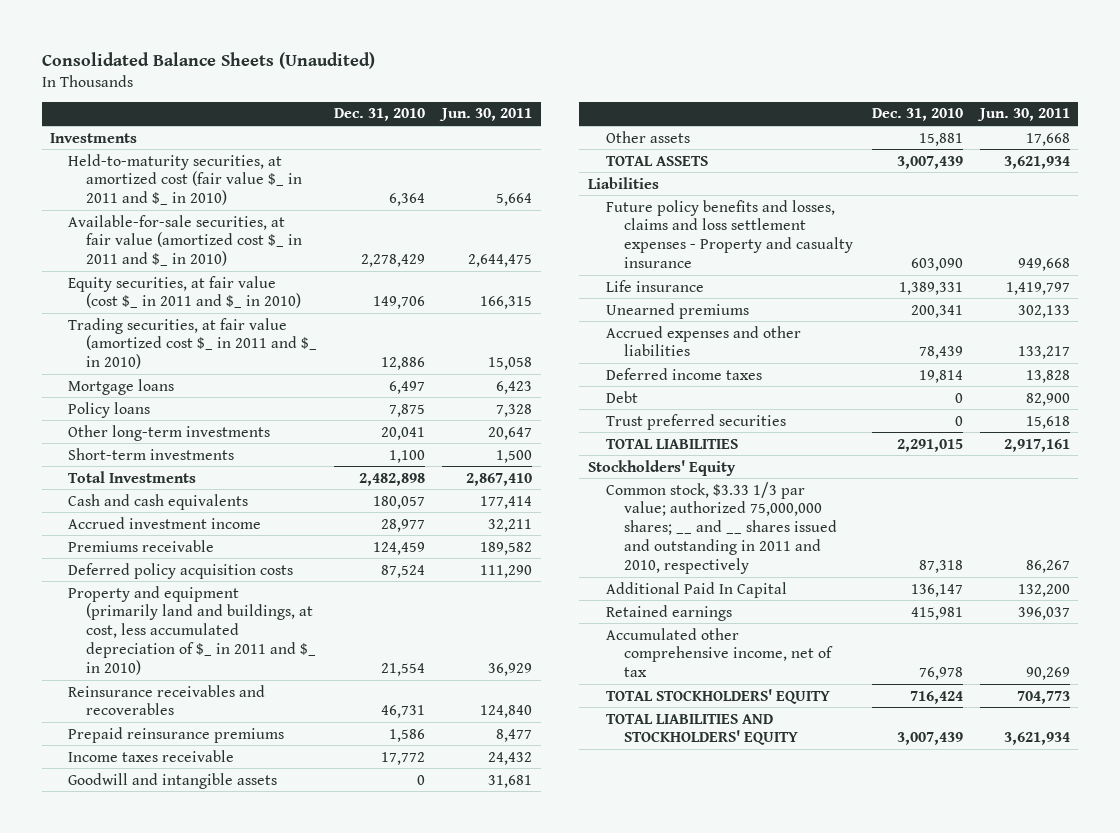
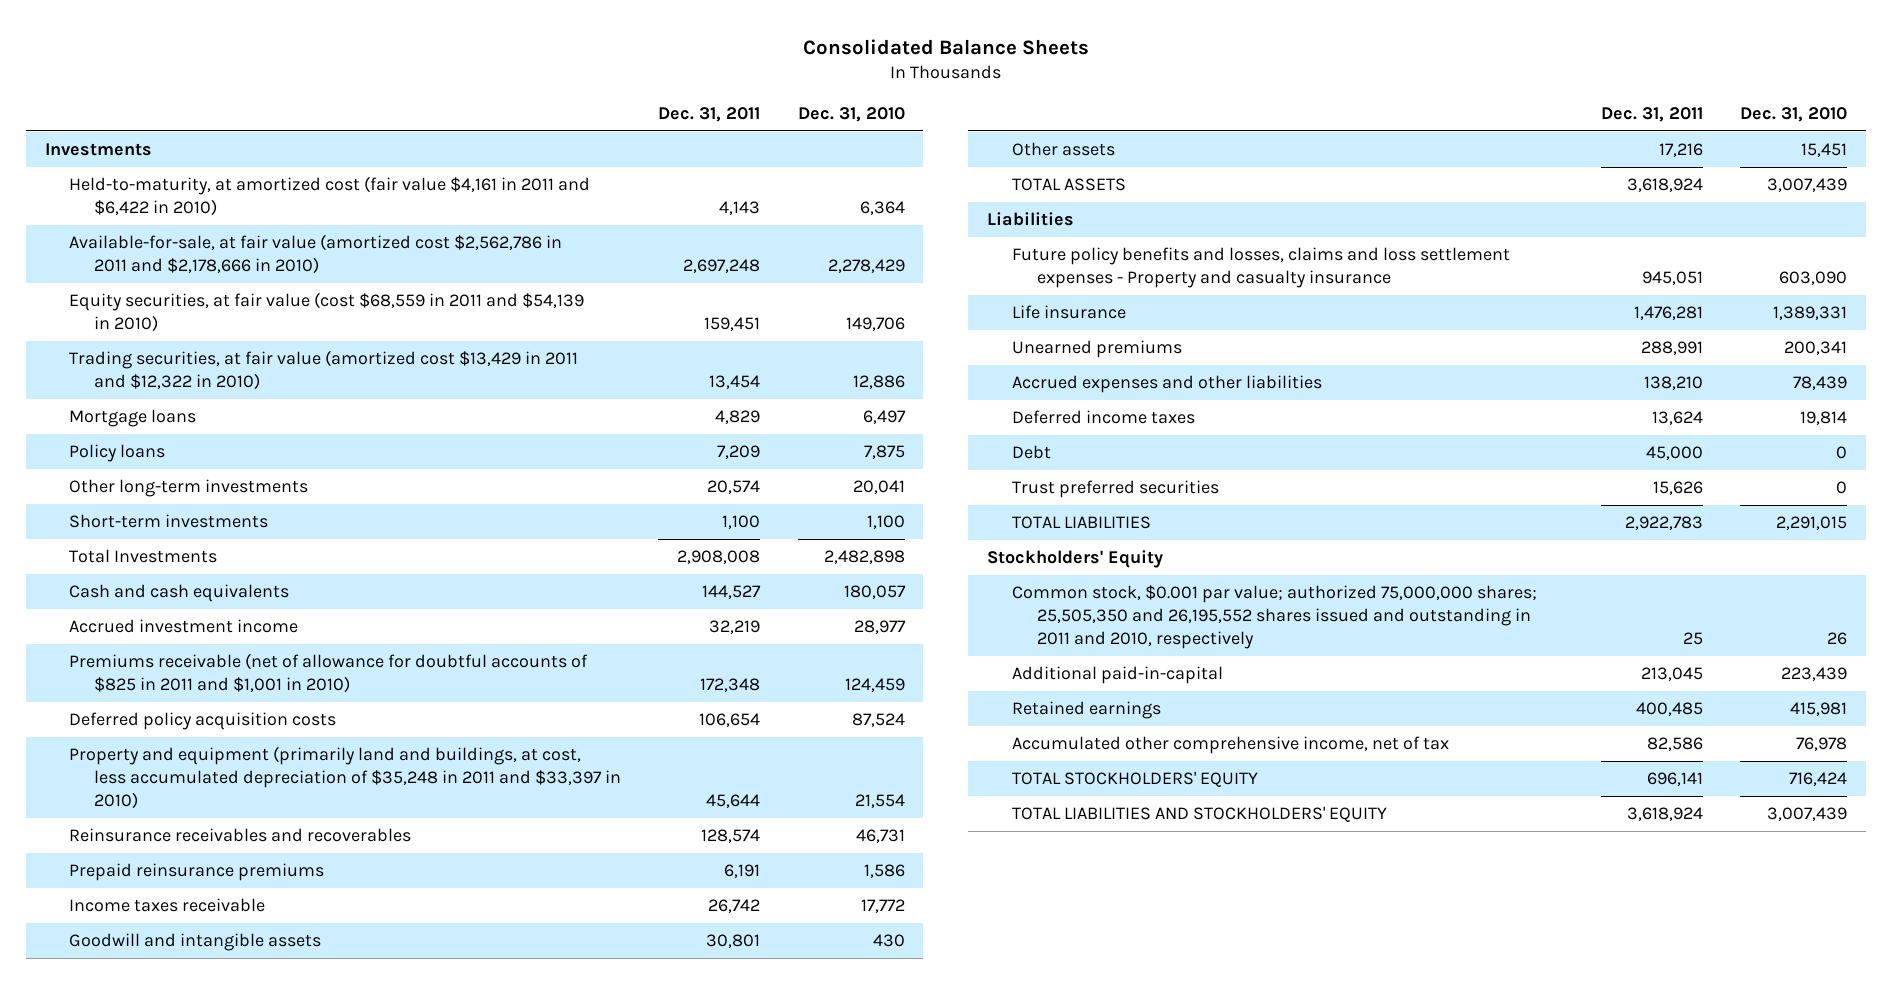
[41,51,375,69] Consolidated Balance Sheets (Unaudited) -> [802,38,1089,55] Consolidated Balance Sheets
[439,108,533,122] Jun. 30, 2011 -> none
none -> [658,107,761,123] Dec. 31, 2011
[68,153,303,206] Held-to-maturity securities, at amortized cost (fair value $_ in 2011 and $_ in 2010) -> [69,175,591,217] Held-to-maturity, at amortized cost (fair value $4,161 in 2011 and $6,422 in 2010)
[68,214,303,267] Available-for-sale securities, at fair value (amortized cost $_ in 2011 and $_ in 2010) -> [69,233,563,275] Available-for-sale, at fair value (amortized cost $2,562,786 in 2011 and $2,178,666 in 2010)
[68,275,302,309] Equity securities, at fair value (cost $_ in 2011 and $_ in 2010) -> [69,291,585,333] Equity securities, at fair value (cost $68,559 in 2011 and $54,139 in 2010)
[68,317,318,370] Trading securities, at fair value (amortized cost $_ in 2011 and $_ in 2010) -> [69,349,579,391] Trading securities, at fair value (amortized cost $13,429 in 2011 and $12,322 in 2010)
[68,539,215,552] Premiums receivable -> [69,652,589,694] Premiums receivable (net of allowance for doubtful accounts of $825 in 2011 and $1,001 in 2010)
[68,585,317,675] Property and equipment (primarily land and buildings, at cost, less accumulated depreciation of $_ in 2011 and $_ in 2010) -> [69,745,622,810] Property and equipment (primarily land and buildings, at cost, less accumulated depreciation of $35,248 in 2011 and $33,397 in 2010)
[417,774,426,785] 0 -> [872,933,905,947] 430
[918,132,963,146] 15,881 -> [1801,142,1848,157] 15,451
[605,481,837,574] Common stock, $3.33 1/3 par value; authorized 75,000,000 shares; __ and __ shares issued and outstanding in 2011 and 2010, respectively -> [1011,584,1537,650] Common stock, $0.001 par value; authorized 75,000,000 shares; 25,505,350 and 26,195,552 shares issued and outstanding in 2011 and 2010, respectively
[918,559,963,573] 87,318 -> [1827,632,1848,646] 26
[605,581,787,598] Additional Paid In Capital -> [1011,665,1223,684] Additional paid-in-capital
[910,583,963,597] 136,147 -> [1781,666,1848,681] 223,439

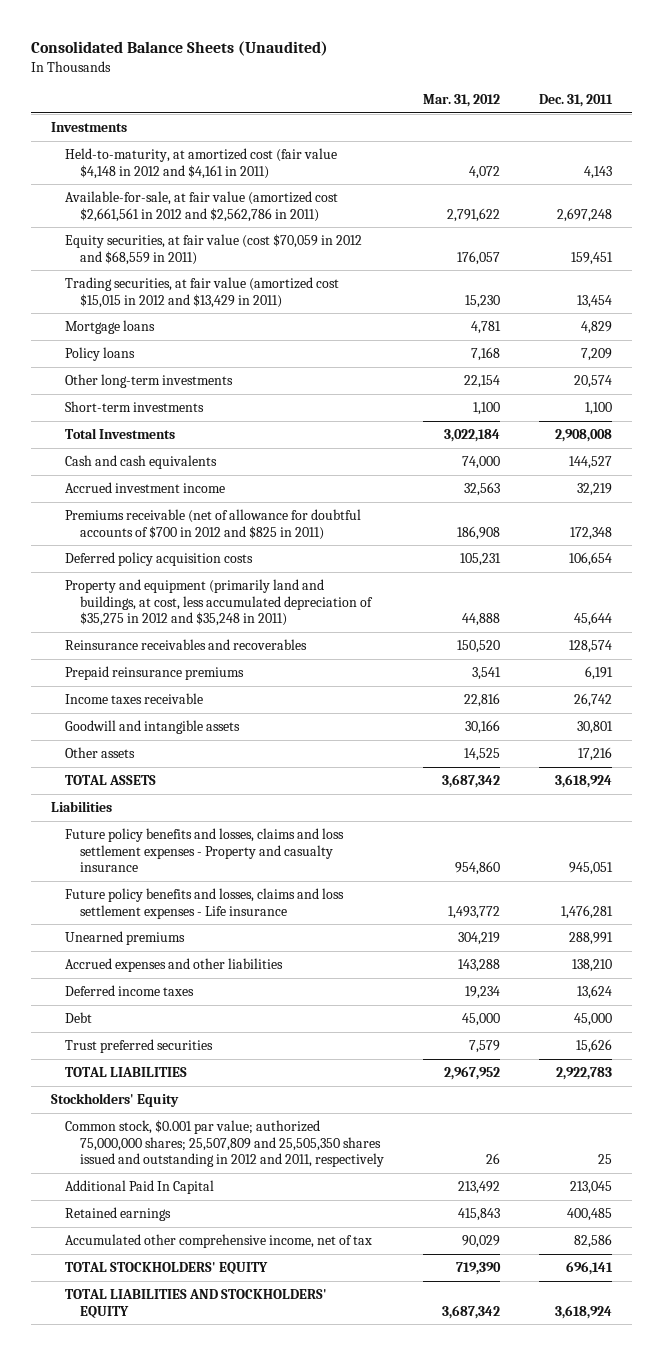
[802,38,1089,55] Consolidated Balance Sheets -> [31,40,329,56] Consolidated Balance Sheets (Unaudited)
[797,107,905,123] Dec. 31, 2010 -> none
none -> [422,93,500,107] Mar. 31, 2012
[69,175,591,217] Held-to-maturity, at amortized cost (fair value $4,161 in 2011 and $6,422 in 2010) -> [65,148,338,179] Held-to-maturity, at amortized cost (fair value $4,148 in 2012 and $4,161 in 2011)
[69,233,563,275] Available-for-sale, at fair value (amortized cost $2,562,786 in 2011 and $2,178,666 in 2010) -> [65,191,339,222] Available-for-sale, at fair value (amortized cost $2,661,561 in 2012 and $2,562,786 in 2011)
[69,291,585,333] Equity securities, at fair value (cost $68,559 in 2011 and $54,139 in 2010) -> [65,234,363,265] Equity securities, at fair value (cost $70,059 in 2012 and $68,559 in 2011)
[69,349,579,391] Trading securities, at fair value (amortized cost $13,429 in 2011 and $12,322 in 2010) -> [65,277,340,308] Trading securities, at fair value (amortized cost $15,015 in 2012 and $13,429 in 2011)
[69,652,589,694] Premiums receivable (net of allowance for doubtful accounts of $825 in 2011 and $1,001 in 2010) -> [65,509,362,540] Premiums receivable (net of allowance for doubtful accounts of $700 in 2012 and $825 in 2011)
[69,745,622,810] Property and equipment (primarily land and buildings, at cost, less accumulated depreciation of $35,248 in 2011 and $33,397 in 2010) -> [65,579,373,627] Property and equipment (primarily land and buildings, at cost, less accumulated depreciation of $35,275 in 2012 and $35,248 in 2011)
[1011,304,1126,319] Life insurance -> [65,888,345,919] Future policy benefits and losses, claims and loss settlement expenses - Life insurance
[1011,584,1537,650] Common stock, $0.001 par value; authorized 75,000,000 shares; 25,505,350 and 26,195,552 shares issued and outstanding in 2011 and 2010, respectively -> [65,1120,384,1168] Common stock, $0.001 par value; authorized 75,000,000 shares; 25,507,809 and 25,505,350 shares issued and outstanding in 2012 and 2011, respectively
[1011,665,1223,684] Additional paid-in-capital -> [65,1180,215,1195] Additional Paid In Capital

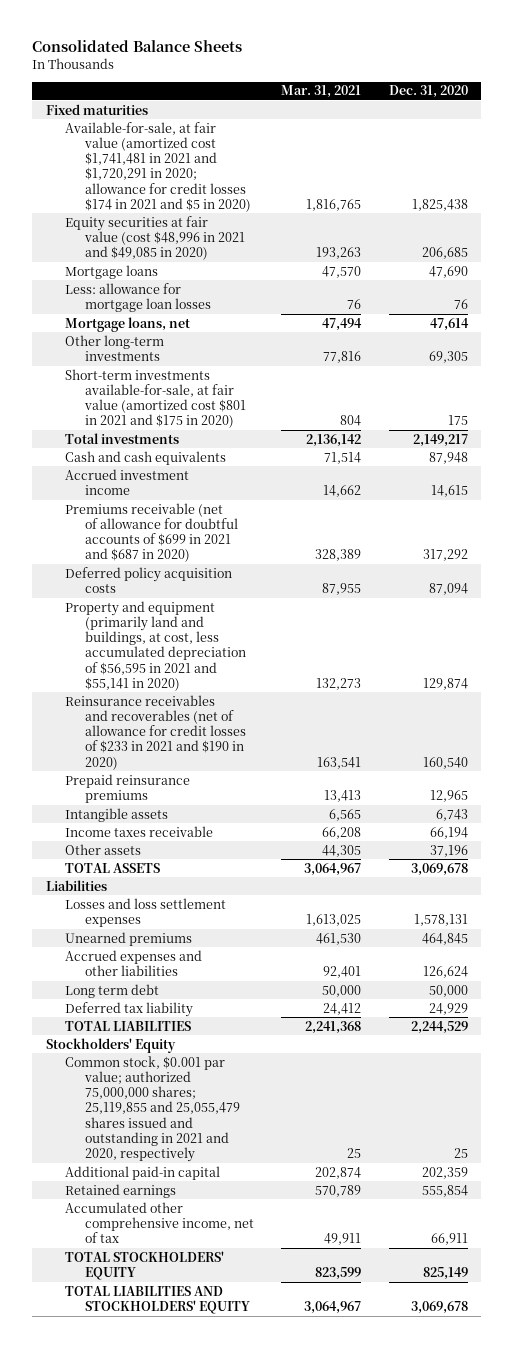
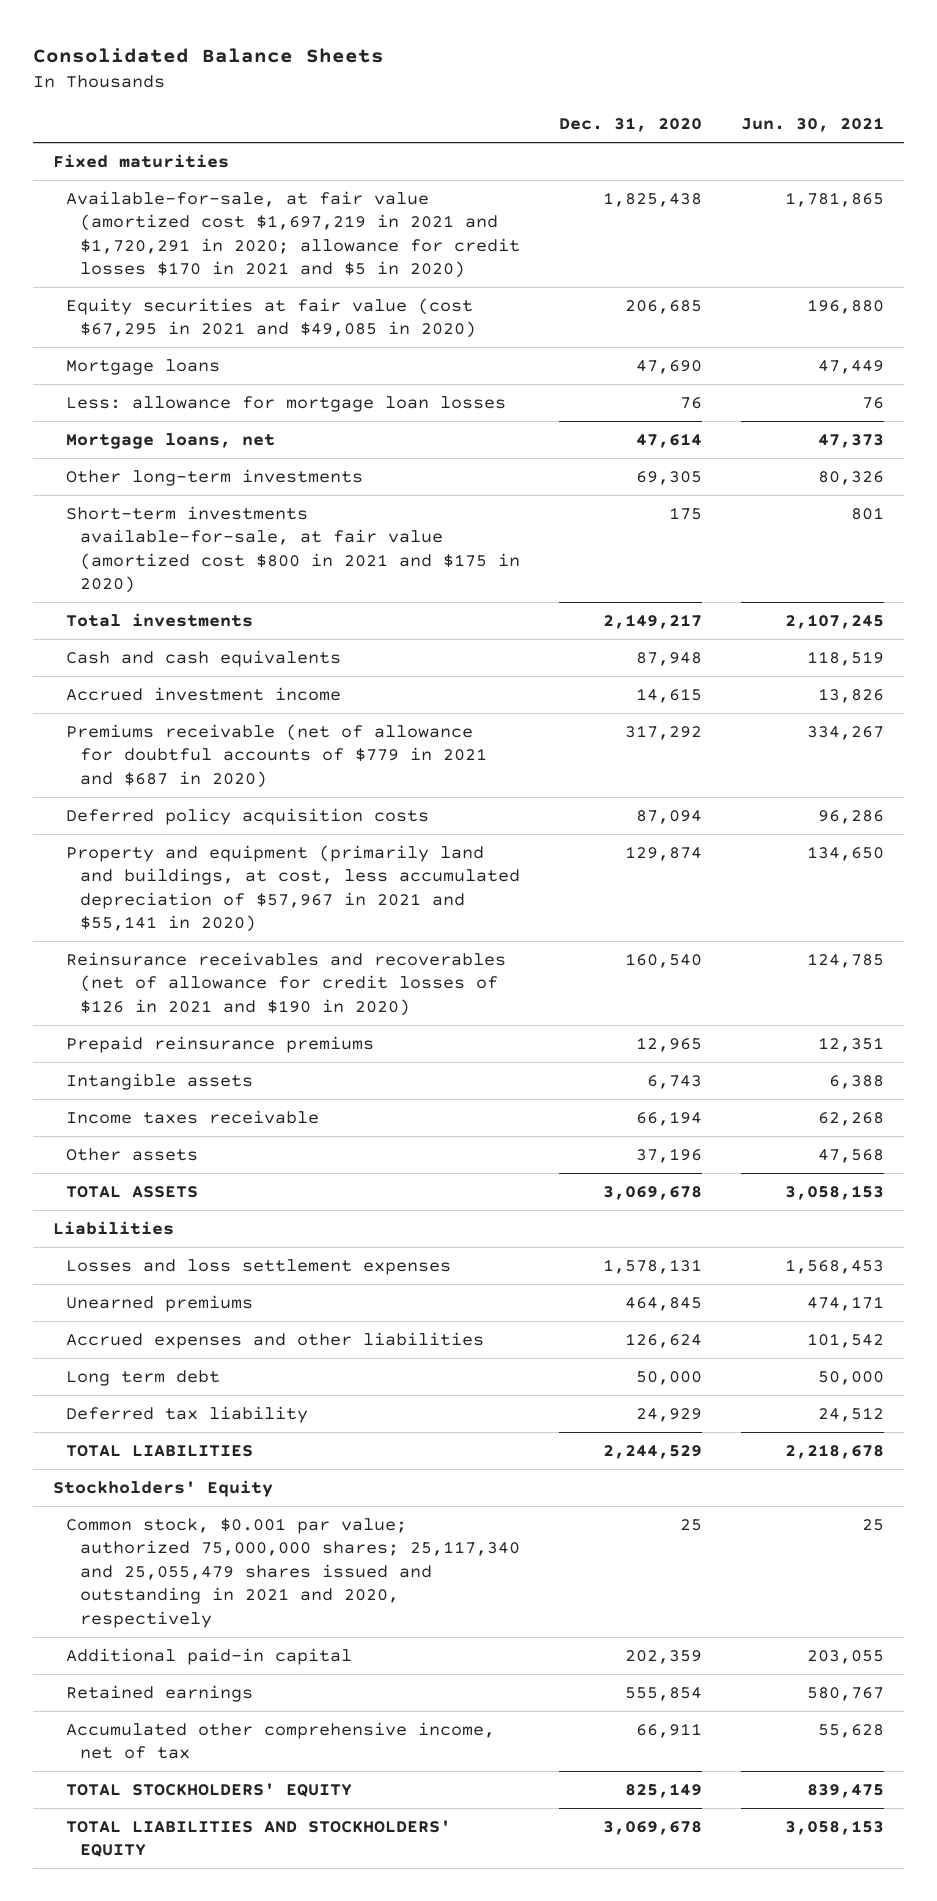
[281,85,362,99] Mar. 31, 2021 -> none
none -> [741,117,885,133] Jun. 30, 2021
[65,121,251,212] Available-for-sale, at fair value (amortized cost $1,741,481 in 2021 and $1,720,291 in 2020; allowance for credit losses $174 in 2021 and $5 in 2020) -> [66,190,520,279] Available-for-sale, at fair value (amortized cost $1,697,219 in 2021 and $1,720,291 in 2020; allowance for credit losses $170 in 2021 and $5 in 2020)
[65,215,245,261] Equity securities at fair value (cost $48,996 in 2021 and $49,085 in 2020) -> [66,297,476,339] Equity securities at fair value (cost $67,295 in 2021 and $49,085 in 2020)
[65,368,246,429] Short-term investments available-for-sale, at fair value (amortized cost $801 in 2021 and $175 in 2020) -> [66,505,520,594] Short-term investments available-for-sale, at fair value (amortized cost $800 in 2021 and $175 in 2020)
[65,502,238,563] Premiums receivable (net of allowance for doubtful accounts of $699 in 2021 and $687 in 2020) -> [66,723,487,788] Premiums receivable (net of allowance for doubtful accounts of $779 in 2021 and $687 in 2020)
[65,600,246,691] Property and equipment (primarily land and buildings, at cost, less accumulated depreciation of $56,595 in 2021 and $55,141 in 2020) -> [66,844,520,933] Property and equipment (primarily land and buildings, at cost, less accumulated depreciation of $57,967 in 2021 and $55,141 in 2020)
[65,694,246,770] Reinsurance receivables and recoverables (net of allowance for credit losses of $233 in 2021 and $190 in 2020) -> [66,951,507,1016] Reinsurance receivables and recoverables (net of allowance for credit losses of $126 in 2021 and $190 in 2020)
[65,1055,240,1163] Common stock, $0.001 par value; authorized 75,000,000 shares; 25,119,855 and 25,055,479 shares issued and outstanding in 2021 and 2020, respectively -> [66,1517,520,1628] Common stock, $0.001 par value; authorized 75,000,000 shares; 25,117,340 and 25,055,479 shares issued and outstanding in 2021 and 2020, respectively

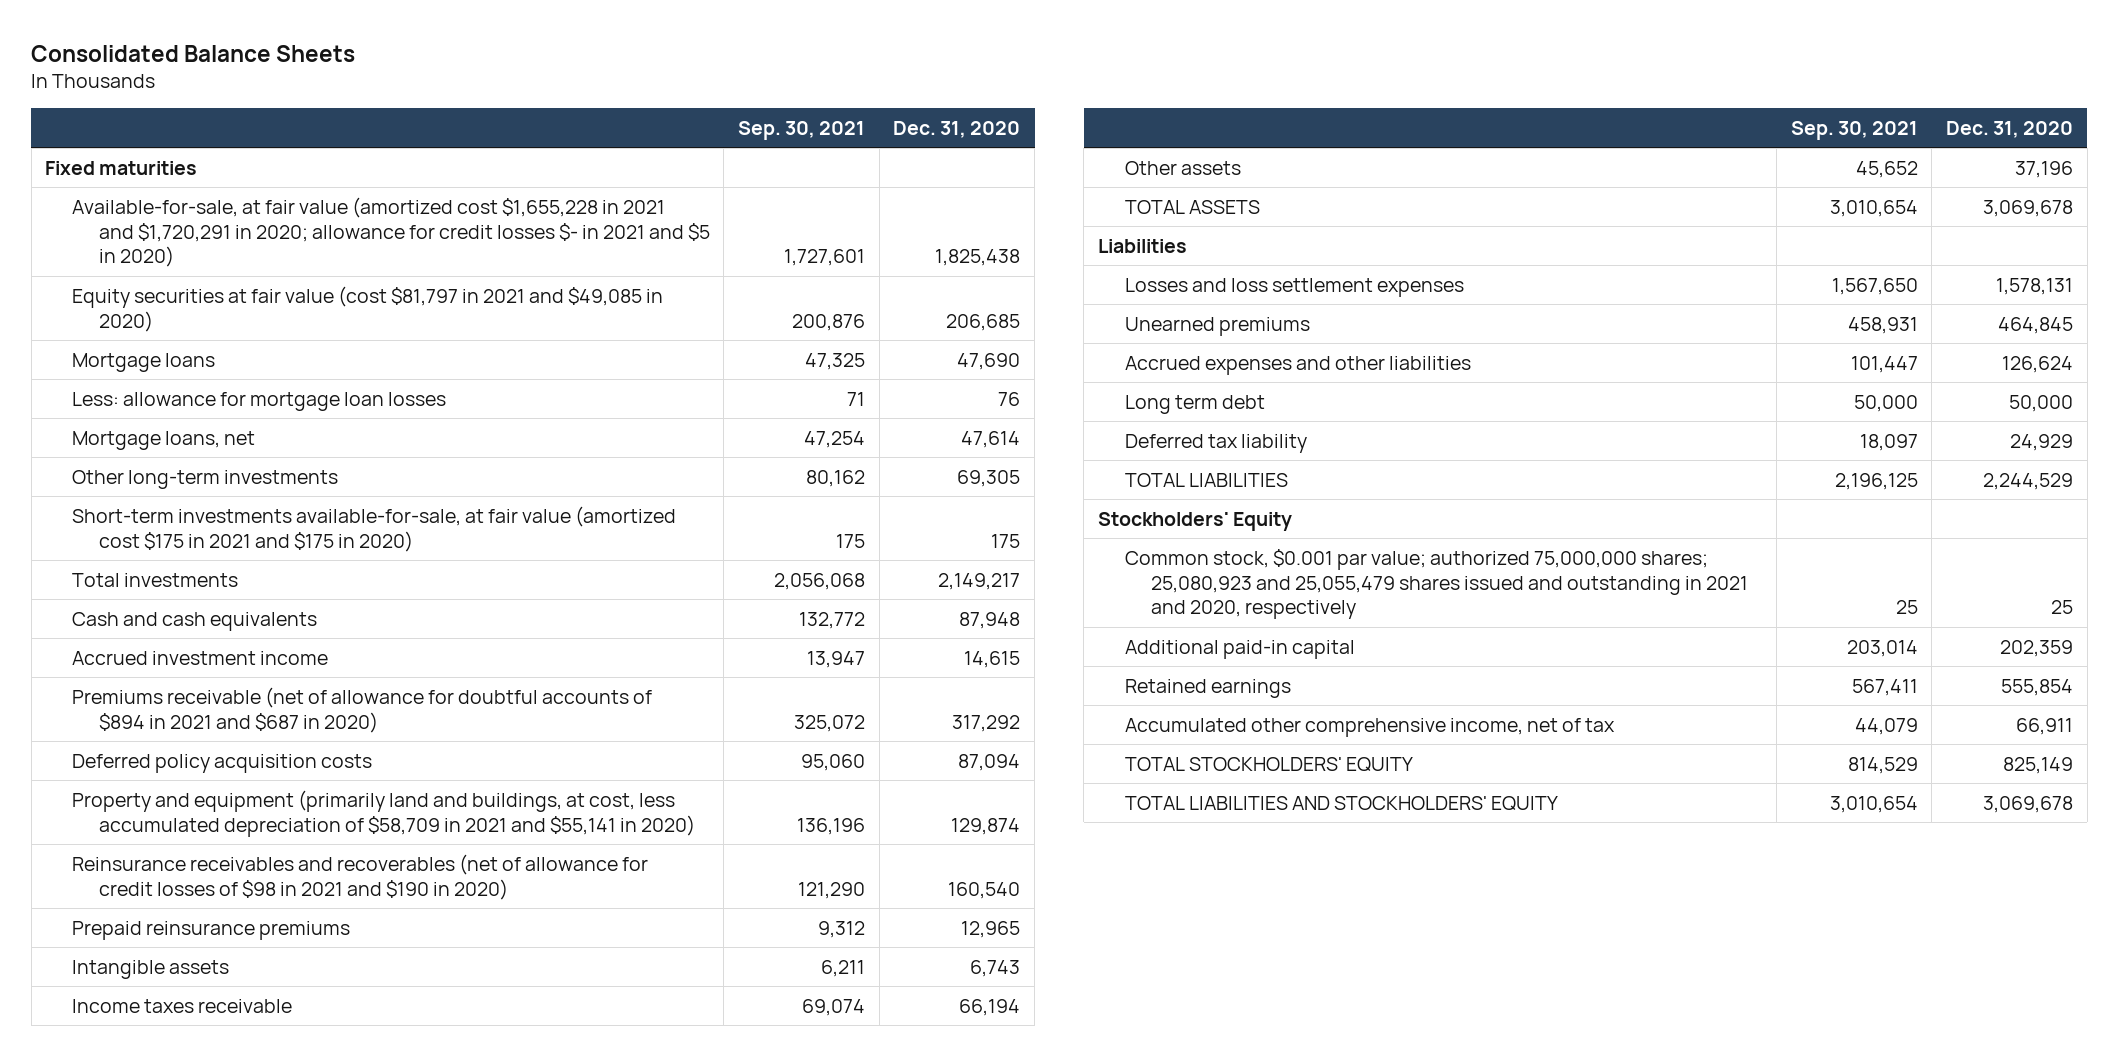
[741,117,885,133] Jun. 30, 2021 -> none
none -> [738,120,866,140] Sep. 30, 2021
[66,190,520,279] Available-for-sale, at fair value (amortized cost $1,697,219 in 2021 and $1,720,291 in 2020; allowance for credit losses $170 in 2021 and $5 in 2020) -> [72,196,710,268] Available-for-sale, at fair value (amortized cost $1,655,228 in 2021 and $1,720,291 in 2020; allowance for credit losses $- in 2021 and $5 in 2020)
[66,297,476,339] Equity securities at fair value (cost $67,295 in 2021 and $49,085 in 2020) -> [72,285,664,332] Equity securities at fair value (cost $81,797 in 2021 and $49,085 in 2020)
[66,505,520,594] Short-term investments available-for-sale, at fair value (amortized cost $800 in 2021 and $175 in 2020) -> [72,505,677,552] Short-term investments available-for-sale, at fair value (amortized cost $175 in 2021 and $175 in 2020)
[66,723,487,788] Premiums receivable (net of allowance for doubtful accounts of $779 in 2021 and $687 in 2020) -> [72,686,653,733] Premiums receivable (net of allowance for doubtful accounts of $894 in 2021 and $687 in 2020)
[66,844,520,933] Property and equipment (primarily land and buildings, at cost, less accumulated depreciation of $57,967 in 2021 and $55,141 in 2020) -> [72,789,695,837] Property and equipment (primarily land and buildings, at cost, less accumulated depreciation of $58,709 in 2021 and $55,141 in 2020)
[66,951,507,1016] Reinsurance receivables and recoverables (net of allowance for credit losses of $126 in 2021 and $190 in 2020) -> [72,853,649,900] Reinsurance receivables and recoverables (net of allowance for credit losses of $98 in 2021 and $190 in 2020)
[66,1517,520,1628] Common stock, $0.001 par value; authorized 75,000,000 shares; 25,117,340 and 25,055,479 shares issued and outstanding in 2021 and 2020, respectively -> [1124,548,1749,620] Common stock, $0.001 par value; authorized 75,000,000 shares; 25,080,923 and 25,055,479 shares issued and outstanding in 2021 and 2020, respectively

